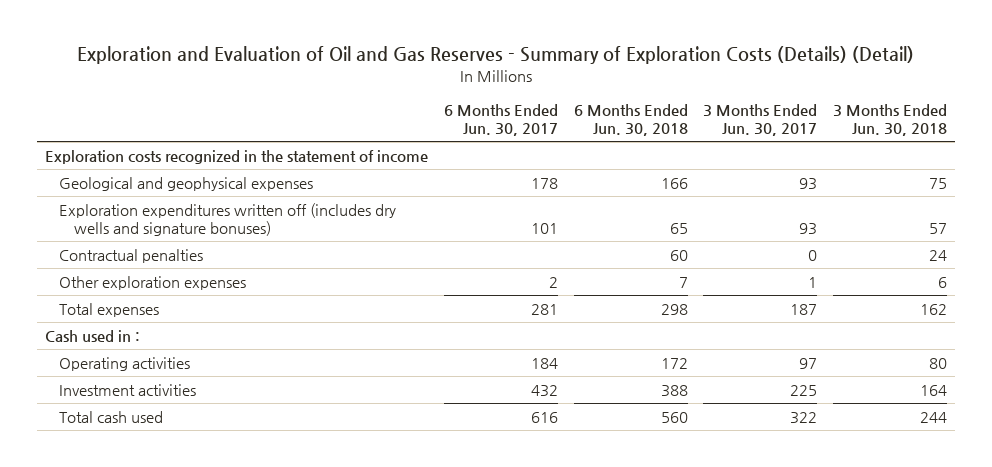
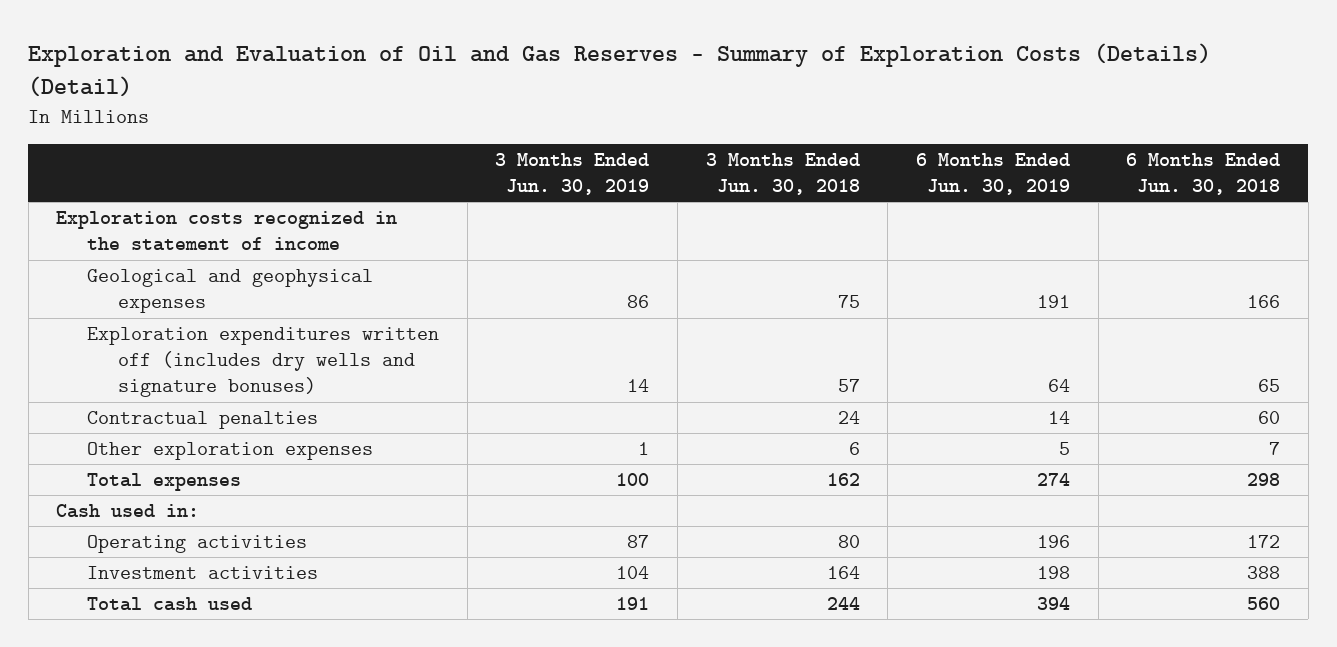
[443,103,558,137] 6 Months Ended Jun. 30, 2017 -> none
[703,103,818,137] 3 Months Ended Jun. 30, 2017 -> none
none -> [495,153,650,196] 3 Months Ended Jun. 30, 2019
none -> [916,153,1071,196] 6 Months Ended Jun. 30, 2019
[44,329,140,342] Cash used in : -> [56,504,200,519] Cash used in:

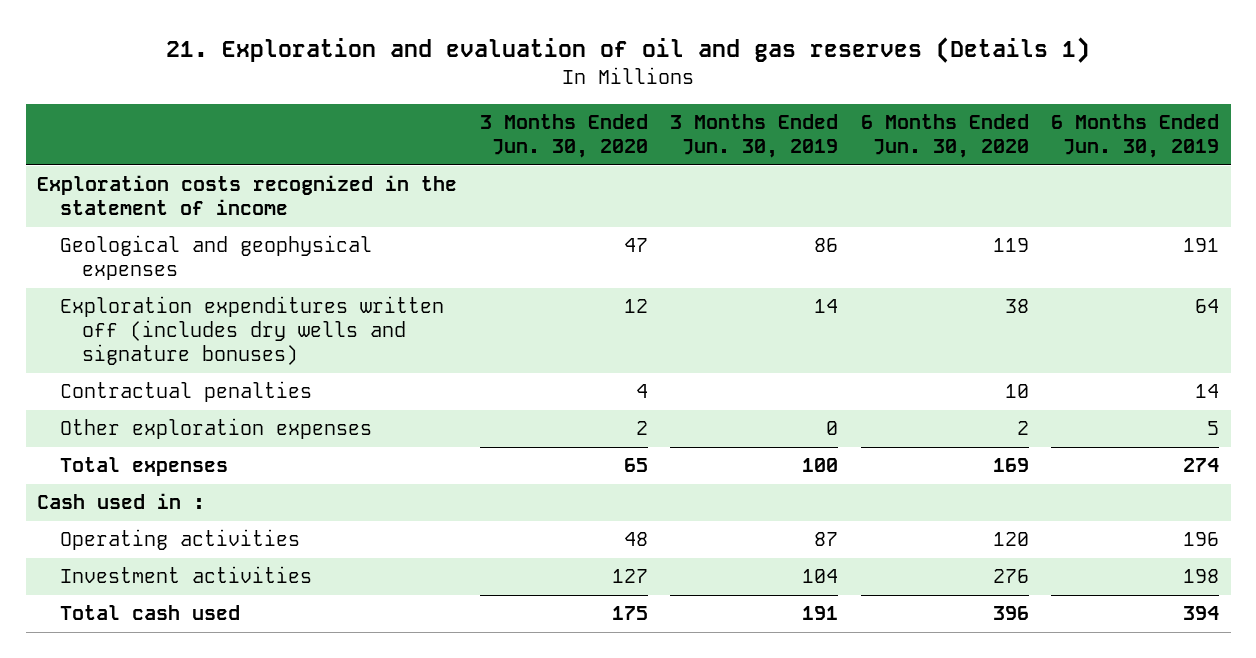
[28,43,1212,98] Exploration and Evaluation of Oil and Gas Reserves - Summary of Exploration Costs (Details) (Detail) -> [166,36,1091,63] 21. Exploration and evaluation of oil and gas reserves (Details 1)
[705,153,860,196] 3 Months Ended Jun. 30, 2018 -> none
[1126,153,1281,196] 6 Months Ended Jun. 30, 2018 -> none
none -> [479,114,648,159] 3 Months Ended Jun. 30, 2020
none -> [860,114,1029,159] 6 Months Ended Jun. 30, 2020
[638,442,650,456] 1 -> [826,421,839,436] 0
[56,504,200,519] Cash used in: -> [37,493,206,510] Cash used in :

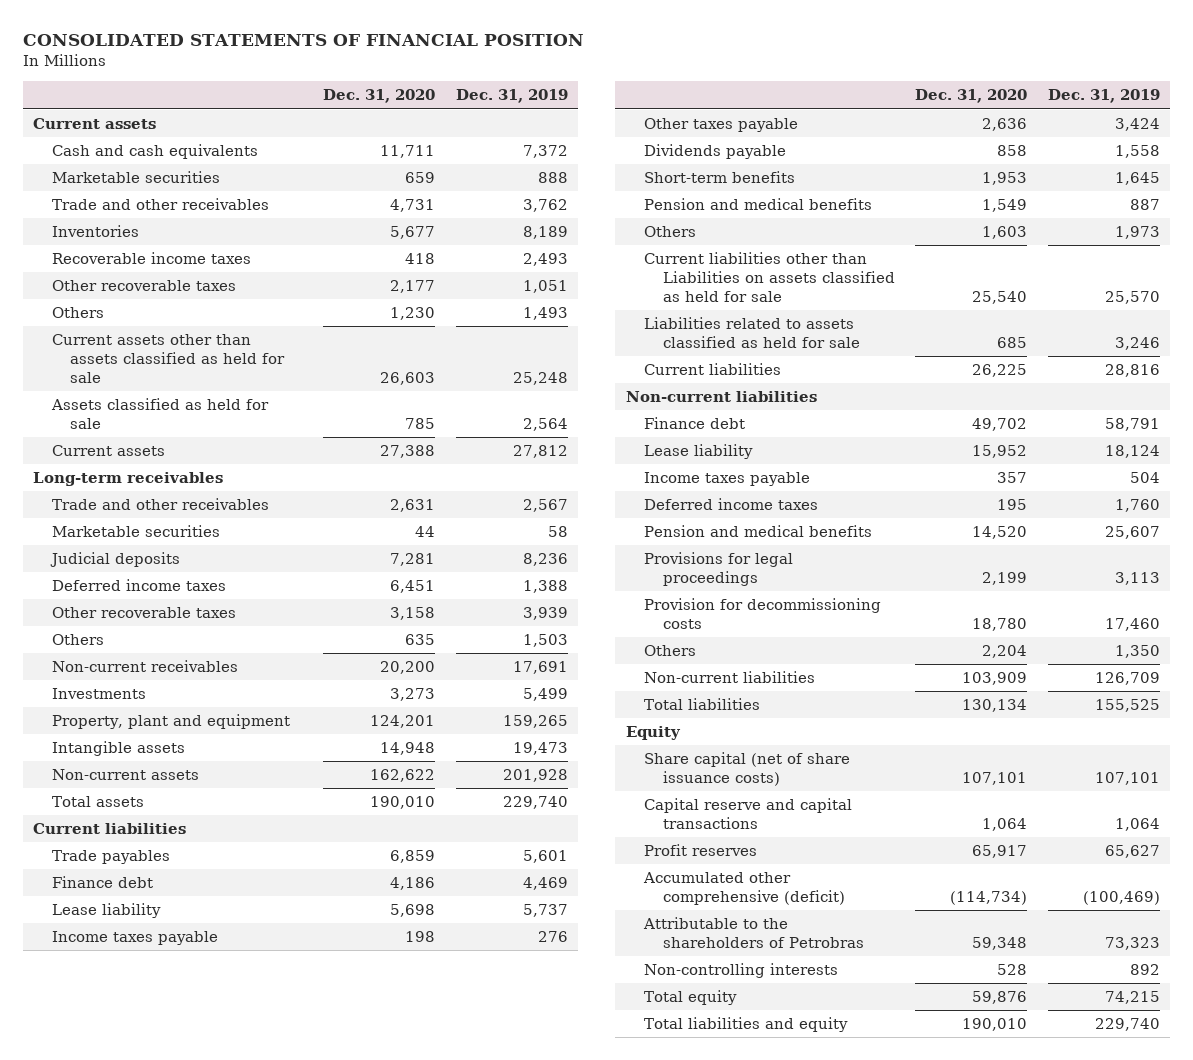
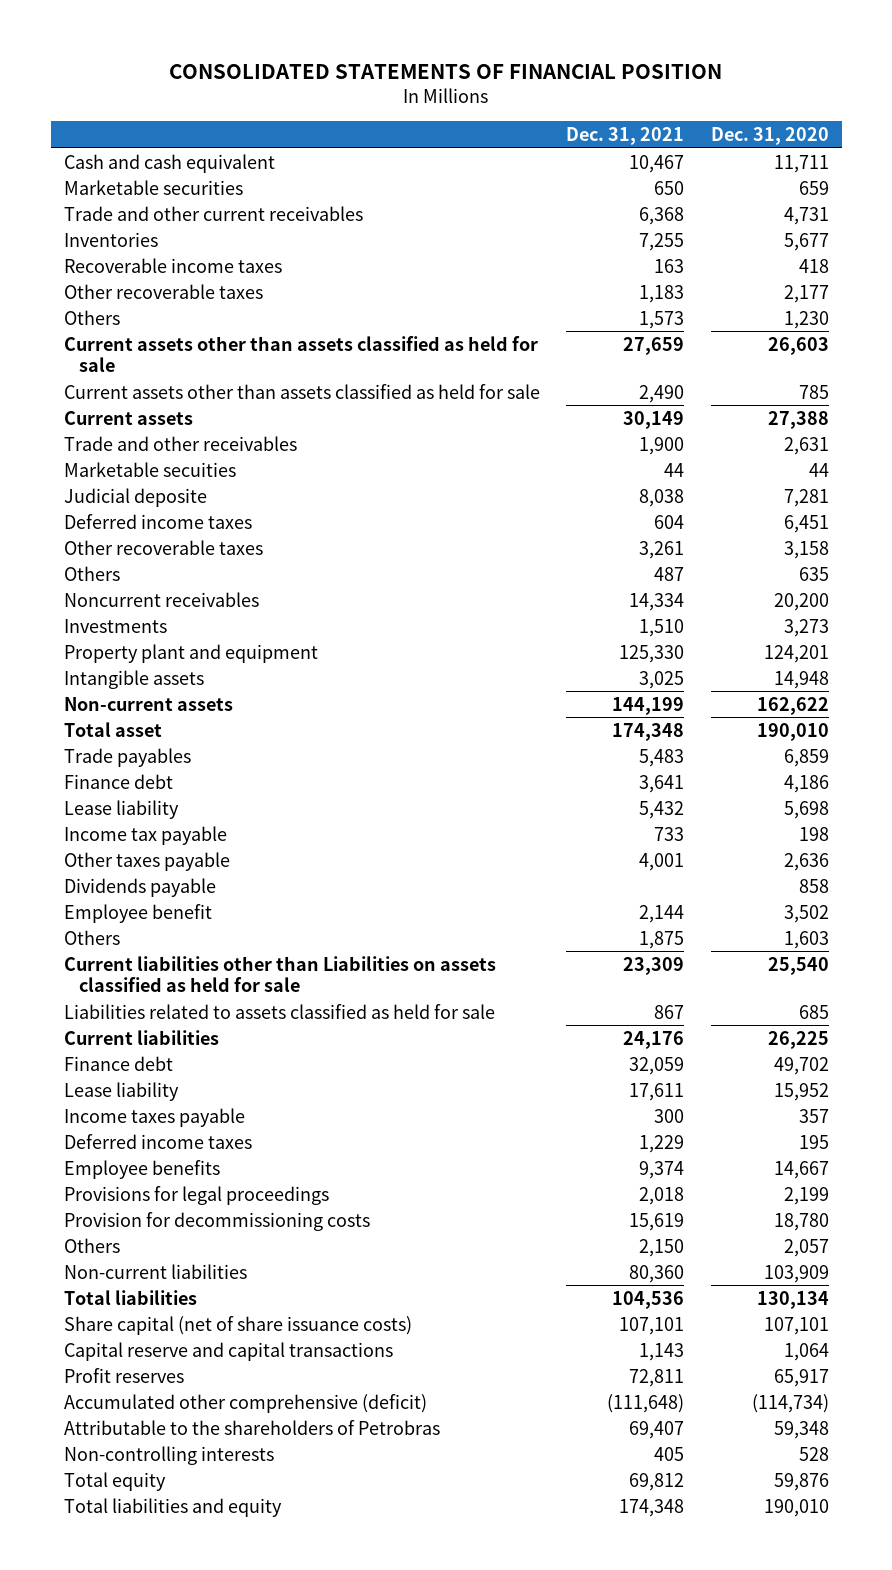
[455,89,568,104] Dec. 31, 2019 -> none
none -> [566,126,685,145] Dec. 31, 2021
[33,118,157,130] Current assets -> none
[51,144,258,160] Cash and cash equivalents -> [63,153,275,173] Cash and cash equivalent
[51,198,269,211] Trade and other receivables -> [63,205,363,221] Trade and other current receivables
[50,398,269,430] Assets classified as held for sale -> [63,383,540,399] Current assets other than assets classified as held for sale
[33,472,224,487] Long-term receivables -> none
[51,525,220,538] Marketable securities -> [63,461,236,477] Marketable secuities
[49,552,180,568] Judicial deposits -> [63,487,207,507] Judicial deposite
[51,660,238,673] Non-current receivables -> [63,591,259,607] Noncurrent receivables
[51,714,290,730] Property, plant and equipment -> [63,643,318,663] Property plant and equipment
[33,823,187,835] Current liabilities -> none
[51,796,144,808] Total assets -> [63,721,162,737] Total asset
[51,931,218,946] Income taxes payable -> [63,825,227,845] Income tax payable
[644,171,796,184] Short-term benefits -> none
[644,198,873,211] Pension and medical benefits -> none
none -> [63,903,212,923] Employee benefit
[625,391,817,403] Non-current liabilities -> none
[644,525,873,538] Pension and medical benefits -> none
none -> [63,1159,220,1179] Employee benefits
[982,645,1028,659] 2,204 -> [783,1238,829,1257] 2,057
[625,726,681,741] Equity -> none

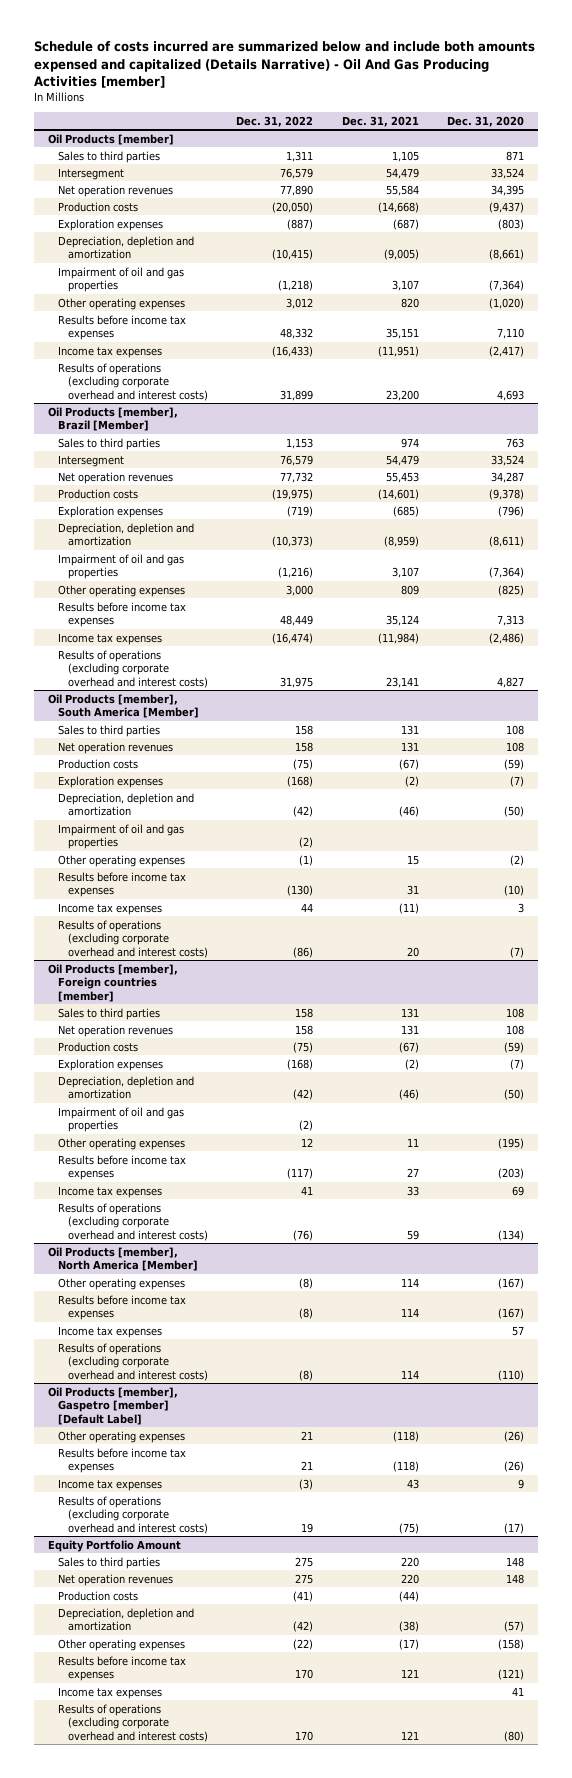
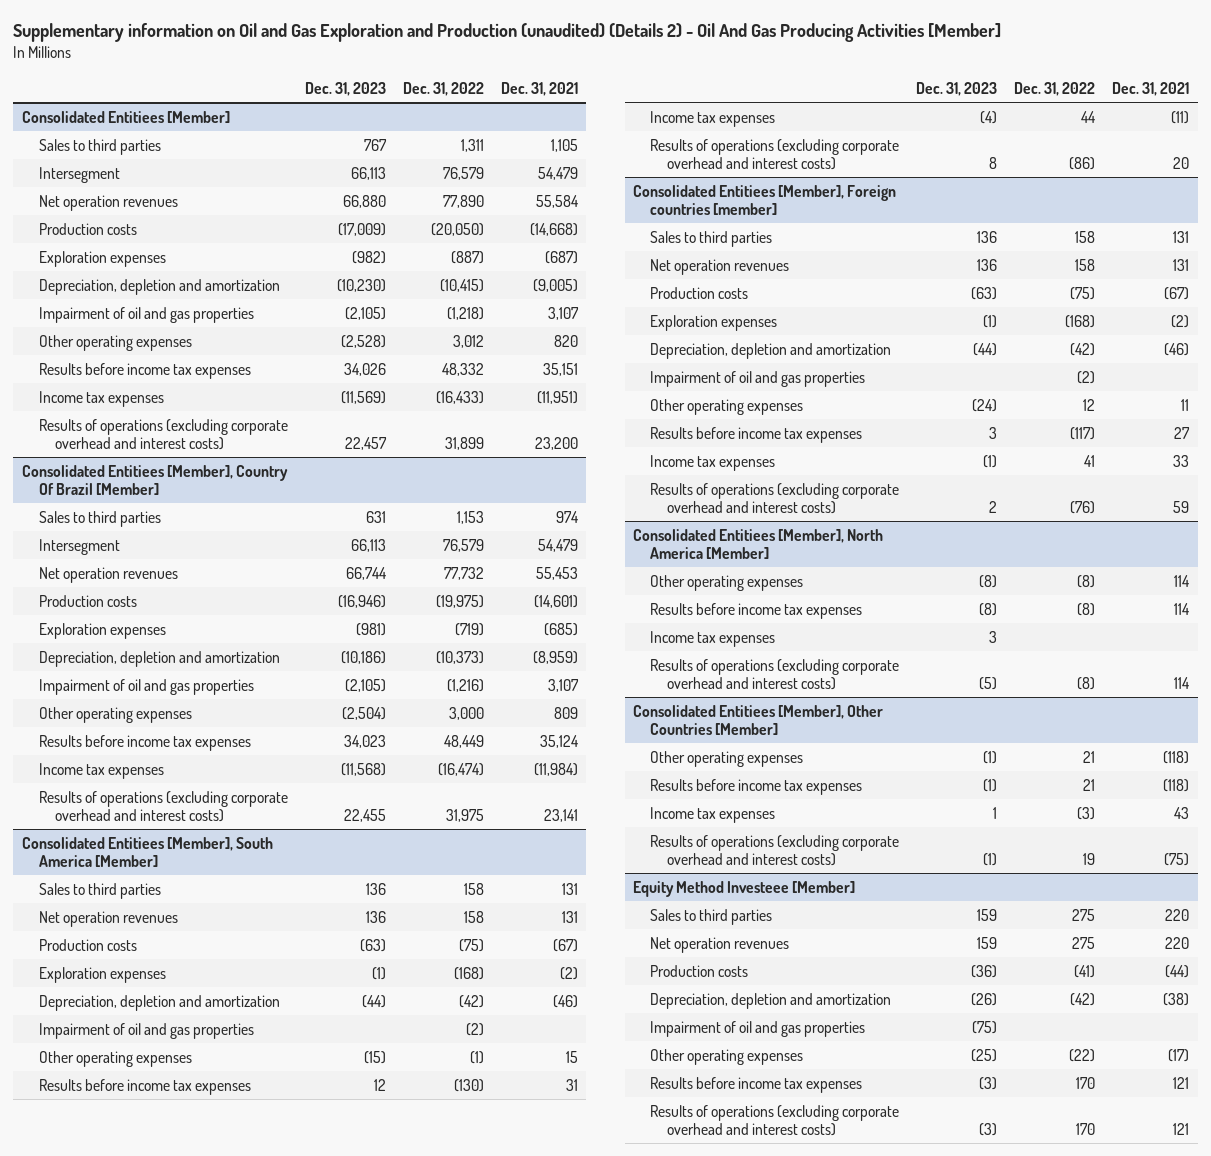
[33,41,535,88] Schedule of costs incurred are summarized below and include both amounts expensed and capitalized (Details Narrative) - Oil And Gas Producing Activities [member] -> [13,23,1002,43] Supplementary information on Oil and Gas Exploration and Production (unaudited) (Details 2) - Oil And Gas Producing Activities [Member]
[447,115,525,127] Dec. 31, 2020 -> none
none -> [304,81,386,96] Dec. 31, 2023
[48,133,175,145] Oil Products [member] -> [21,110,230,123] Consolidated Entitiees [Member]
[48,406,179,432] Oil Products [member], Brazil [Member] -> none
none -> [21,464,288,495] Consolidated Entitiees [Member], Country Of Brazil [Member]
[48,693,199,719] Oil Products [member], South America [Member] -> none
none -> [21,836,273,867] Consolidated Entitiees [Member], South America [Member]
[48,963,179,1002] Oil Products [member], Foreign countries [member] -> none
none -> [633,184,897,215] Consolidated Entitiees [Member], Foreign countries [member]
[48,1246,198,1272] Oil Products [member], North America [Member] -> none
none -> [633,528,884,559] Consolidated Entitiees [Member], North America [Member]
[48,1386,179,1425] Oil Products [member], Gaspetro [member] [Default Label] -> none
none -> [633,704,884,735] Consolidated Entitiees [Member], Other Countries [Member]
[48,1539,182,1552] Equity Portfolio Amount -> [633,880,856,897] Equity Method Investeee [Member]
none -> [650,1020,866,1037] Impairment of oil and gas properties
[57,1686,162,1699] Income tax expenses -> none

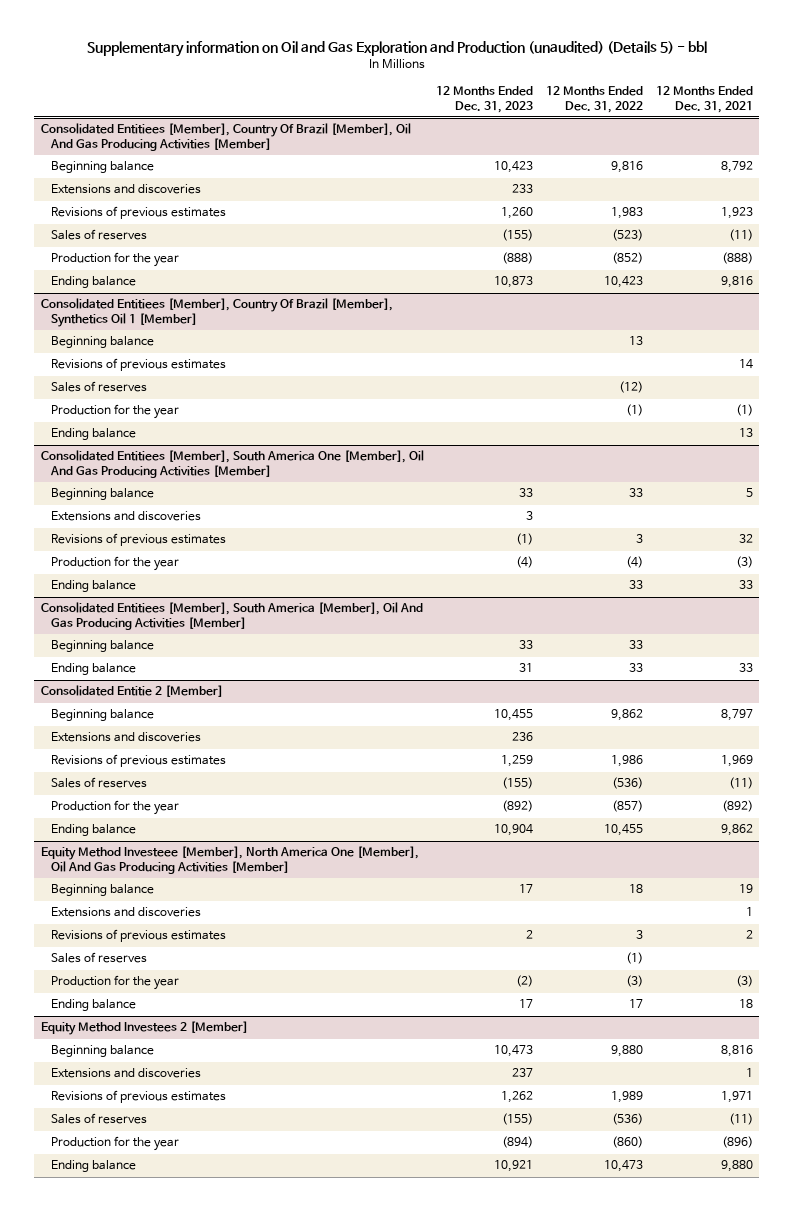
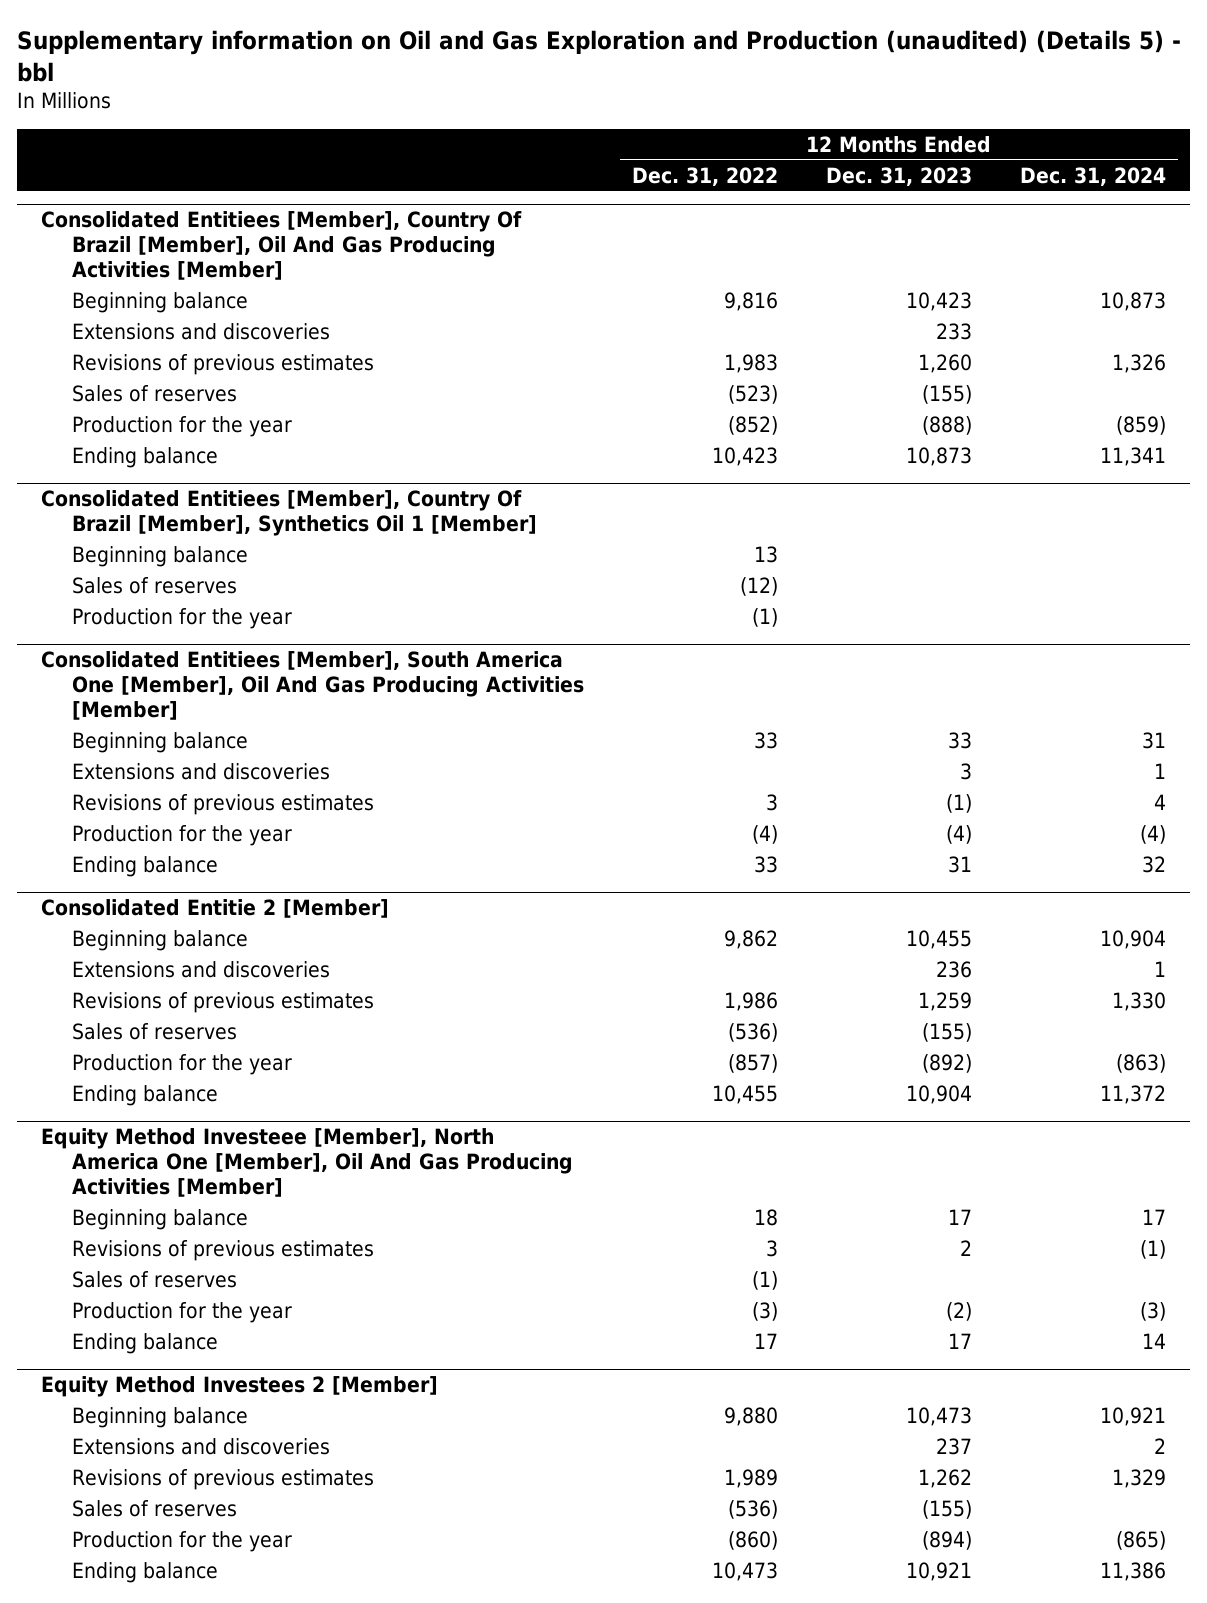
[655,86,753,113] 12 Months Ended Dec. 31, 2021 -> none
none -> [1019,166,1166,186] Dec. 31, 2024
[50,358,226,372] Revisions of previous estimates -> none
[50,428,136,441] Ending balance -> none
[50,580,136,593] Ending balance -> none
[40,602,423,631] Consolidated Entitiees [Member], South America [Member], Oil And Gas Producing Activities [Member] -> none
[50,640,154,653] Beginning balance -> none
[50,907,201,918] Extensions and discoveries -> none

